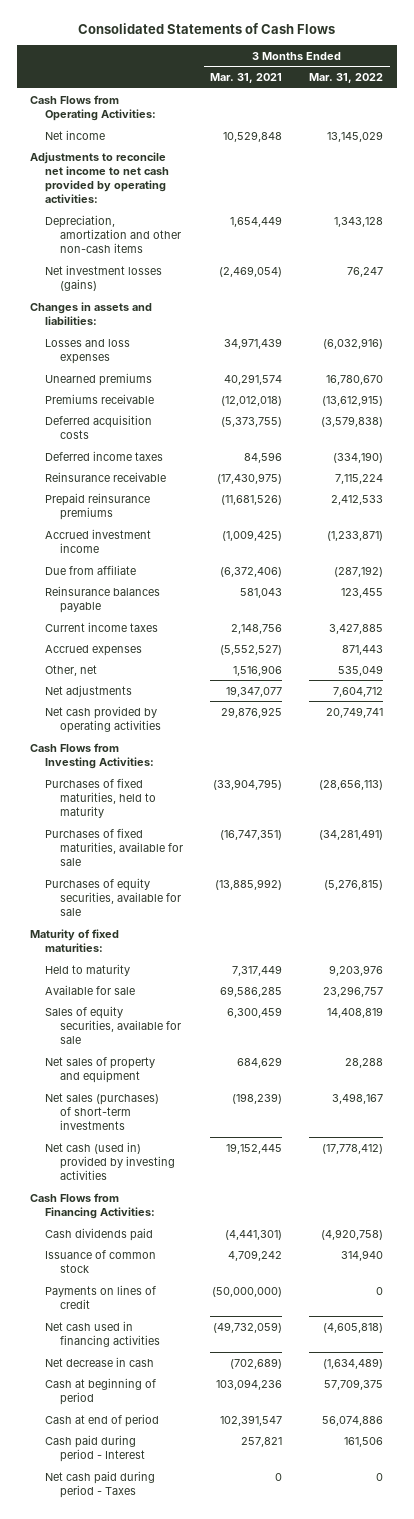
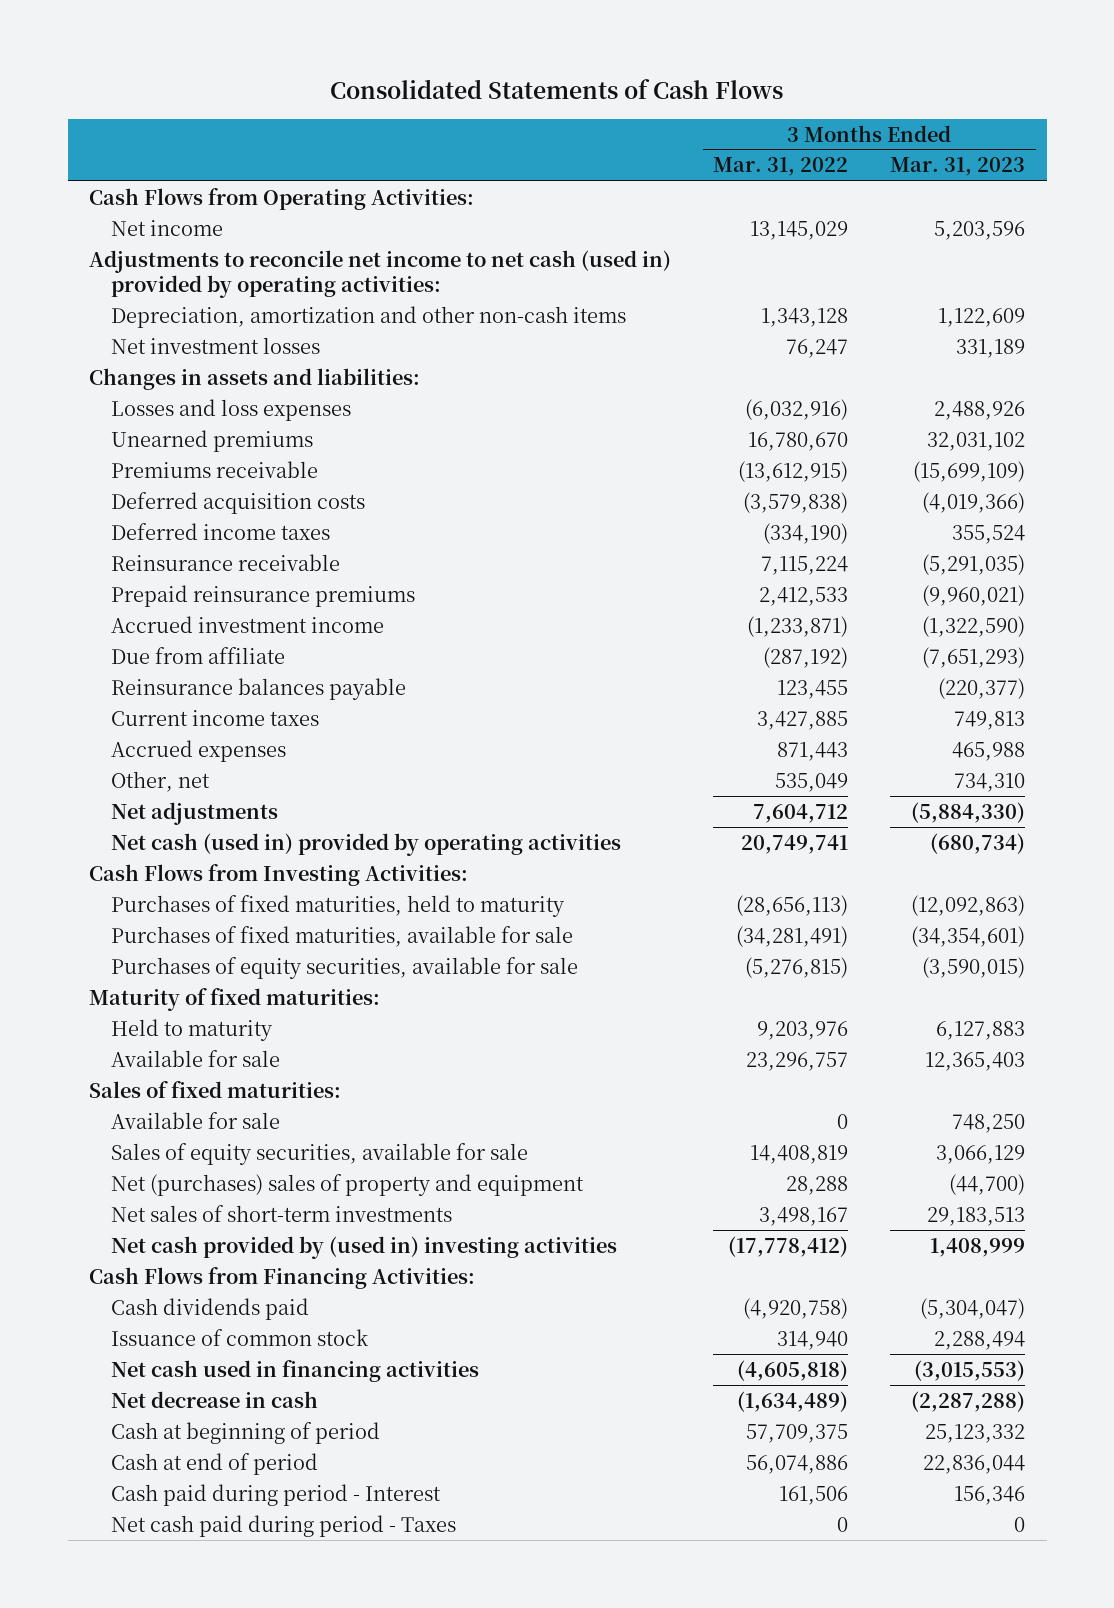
[210,73,283,84] Mar. 31, 2021 -> none
none -> [890,157,1026,177] Mar. 31, 2023
[30,151,170,204] Adjustments to reconcile net income to net cash provided by operating activities: -> [88,249,671,299] Adjustments to reconcile net income to net cash (used in) provided by operating activities:
[45,264,163,291] Net investment losses (gains) -> [110,336,320,354] Net investment losses
[45,705,162,733] Net cash provided by operating activities -> [110,832,621,856] Net cash (used in) provided by operating activities
none -> [88,1080,341,1098] Sales of fixed maturities:
none -> [110,1111,280,1129] Available for sale
[45,1056,156,1083] Net sales of property and equipment -> [110,1173,584,1196] Net (purchases) sales of property and equipment
[45,1092,160,1131] Net sales (purchases) of short-term investments -> [110,1204,452,1222] Net sales of short-term investments
[45,1141,176,1181] Net cash (used in) provided by investing activities -> [110,1235,617,1259] Net cash provided by (used in) investing activities
[45,1284,157,1309] Payments on lines of credit -> none

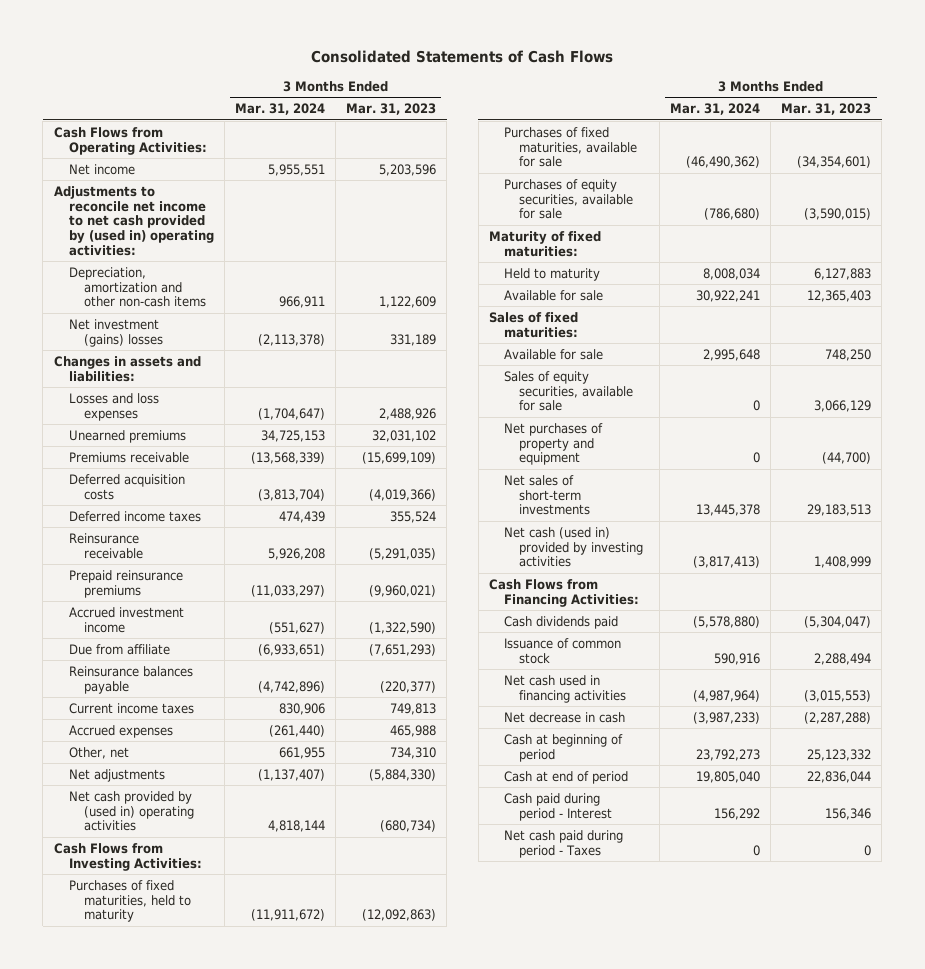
[713,157,849,177] Mar. 31, 2022 -> none
none -> [234,103,325,116] Mar. 31, 2024
[88,249,671,299] Adjustments to reconcile net income to net cash (used in) provided by operating activities: -> [53,185,214,256] Adjustments to reconcile net income to net cash provided by (used in) operating activities:
[110,336,320,354] Net investment losses -> [68,318,164,347] Net investment (gains) losses
[110,832,621,856] Net cash (used in) provided by operating activities -> [68,790,195,832] Net cash provided by (used in) operating activities
[110,1173,584,1196] Net (purchases) sales of property and equipment -> [503,422,603,466] Net purchases of property and equipment
[110,1235,617,1259] Net cash provided by (used in) investing activities -> [503,526,644,568] Net cash (used in) provided by investing activities

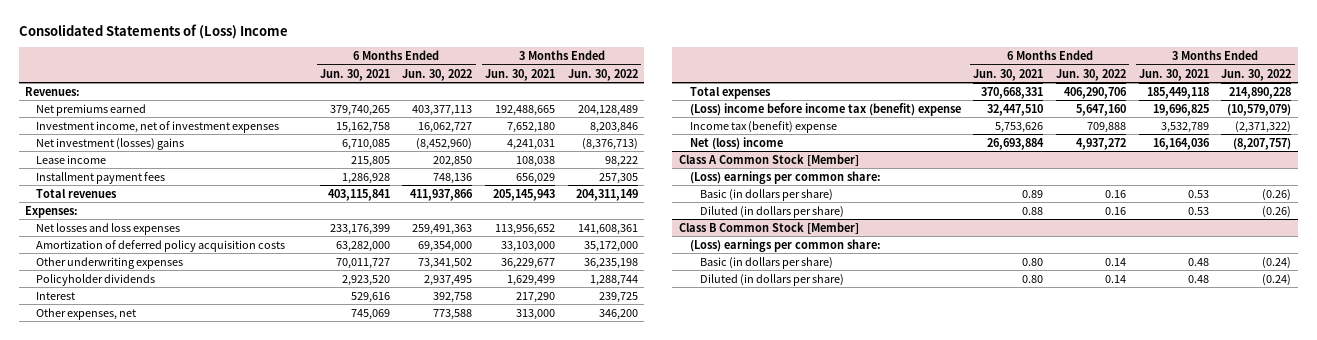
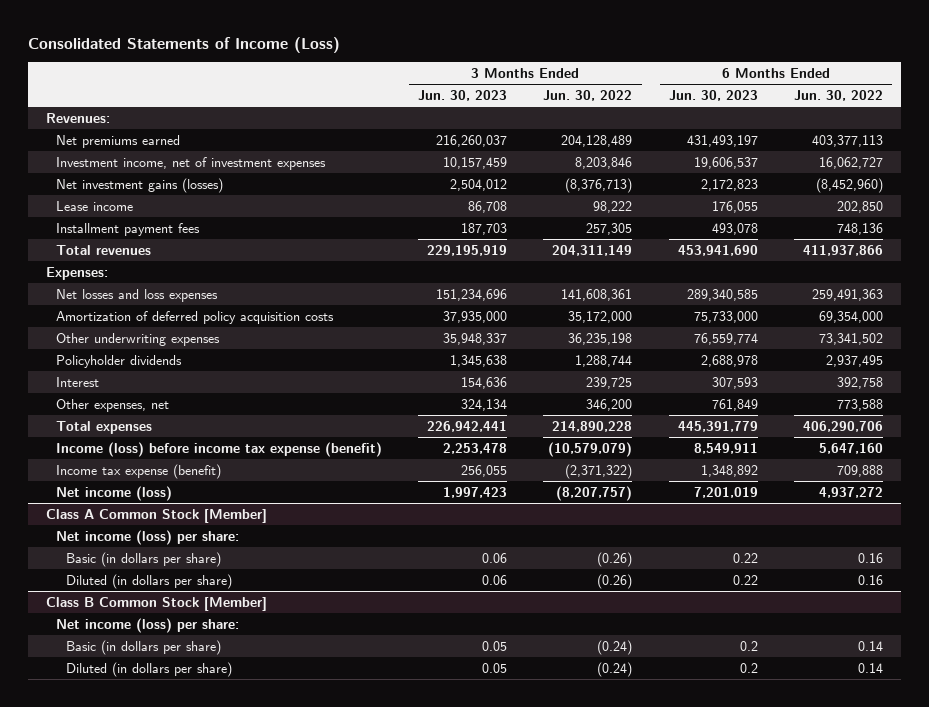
[18,24,288,40] Consolidated Statements of (Loss) Income -> [27,36,340,53] Consolidated Statements of Income (Loss)
[319,68,390,81] Jun. 30, 2021 -> none
[485,68,556,81] Jun. 30, 2021 -> none
none -> [418,90,508,102] Jun. 30, 2023
none -> [668,90,758,102] Jun. 30, 2023
[36,137,185,150] Net investment (losses) gains -> [55,177,223,193] Net investment gains (losses)
[689,102,961,116] (Loss) income before income tax (benefit) expense -> [55,441,382,457] Income (loss) before income tax expense (benefit)
[689,120,837,133] Income tax (benefit) expense -> [55,463,221,479] Income tax expense (benefit)
[689,136,783,150] Net (loss) income -> [55,485,172,501] Net income (loss)
[689,170,881,184] (Loss) earnings per common share: -> [55,529,239,545] Net income (loss) per share:
[689,238,881,252] (Loss) earnings per common share: -> [55,617,239,633] Net income (loss) per share:

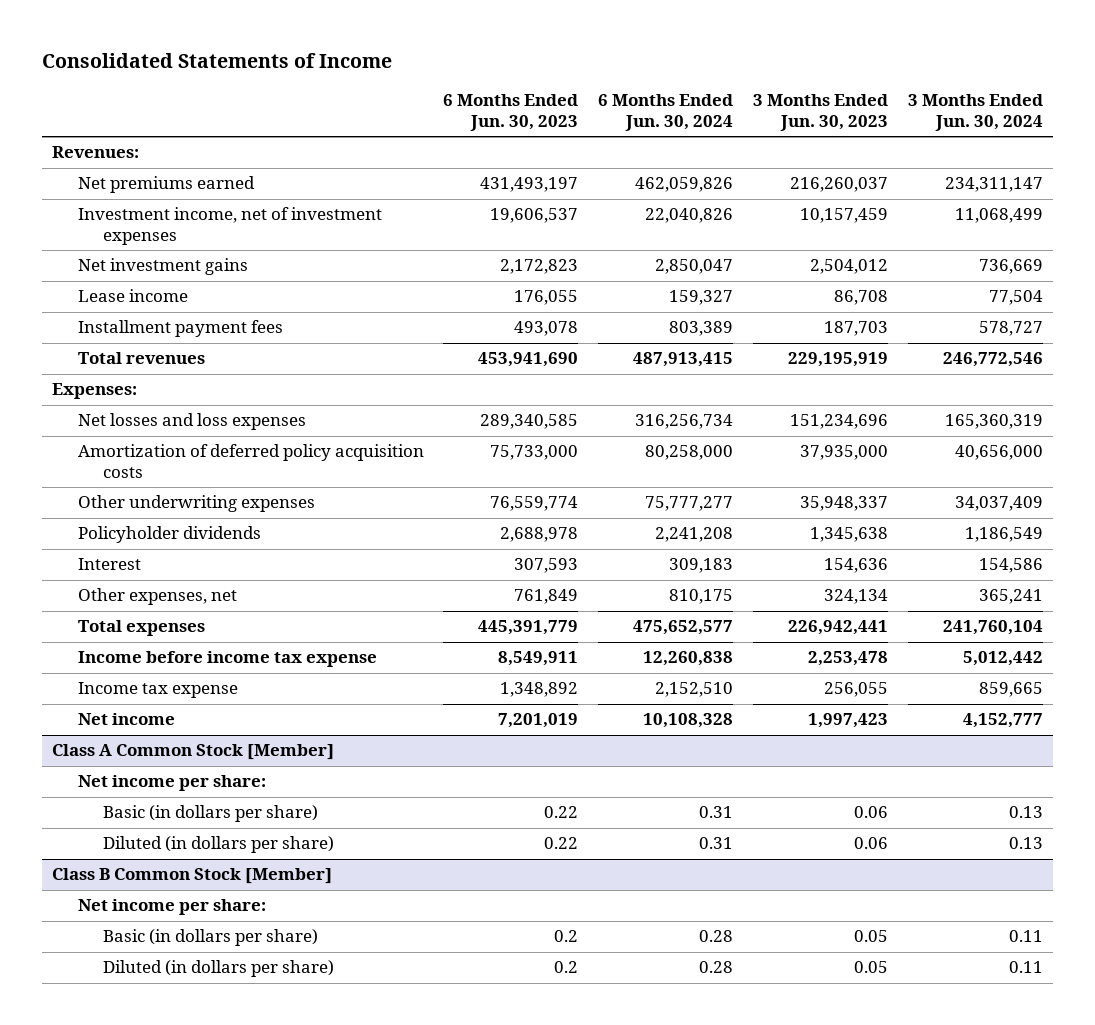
[27,36,340,53] Consolidated Statements of Income (Loss) -> [42,53,393,69] Consolidated Statements of Income
[543,90,633,102] Jun. 30, 2022 -> none
[794,90,884,102] Jun. 30, 2022 -> none
none -> [598,94,734,131] 6 Months Ended Jun. 30, 2024
none -> [907,94,1043,131] 3 Months Ended Jun. 30, 2024
[55,177,223,193] Net investment gains (losses) -> [77,258,248,276] Net investment gains
[55,441,382,457] Income (loss) before income tax expense (benefit) -> [77,651,377,668] Income before income tax expense
[55,463,221,479] Income tax expense (benefit) -> [77,682,238,699] Income tax expense
[55,485,172,501] Net income (loss) -> [77,713,175,726] Net income
[55,529,239,545] Net income (loss) per share: -> [77,775,266,792] Net income per share:
[55,617,239,633] Net income (loss) per share: -> [77,899,266,916] Net income per share:

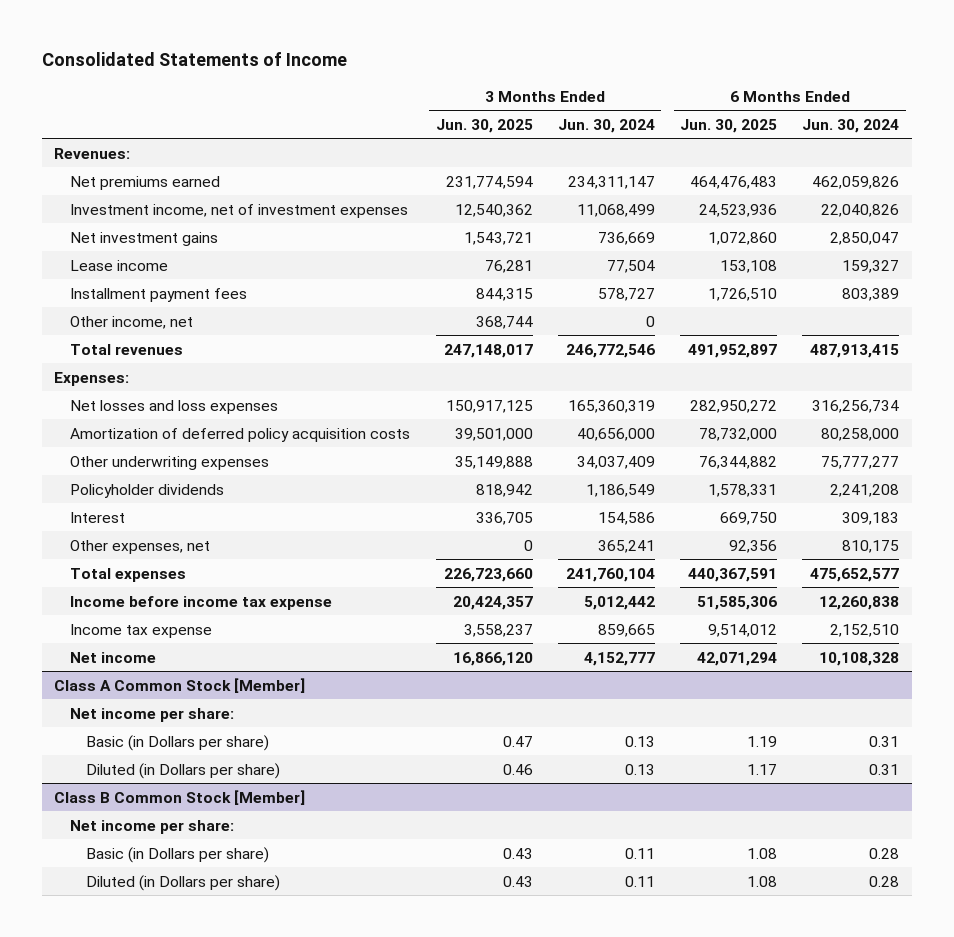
[443,94,579,131] 6 Months Ended Jun. 30, 2023 -> none
[753,94,889,131] 3 Months Ended Jun. 30, 2023 -> none
none -> [435,118,533,133] Jun. 30, 2025
none -> [680,118,778,133] Jun. 30, 2025
none -> [70,315,194,329] Other income, net
[103,805,319,823] Basic (in dollars per share) -> [86,734,270,751] Basic (in Dollars per share)
[103,836,335,854] Diluted (in dollars per share) -> [86,762,281,779] Diluted (in Dollars per share)
[103,929,319,947] Basic (in dollars per share) -> [86,846,270,863] Basic (in Dollars per share)
[103,960,335,978] Diluted (in dollars per share) -> [86,874,281,891] Diluted (in Dollars per share)

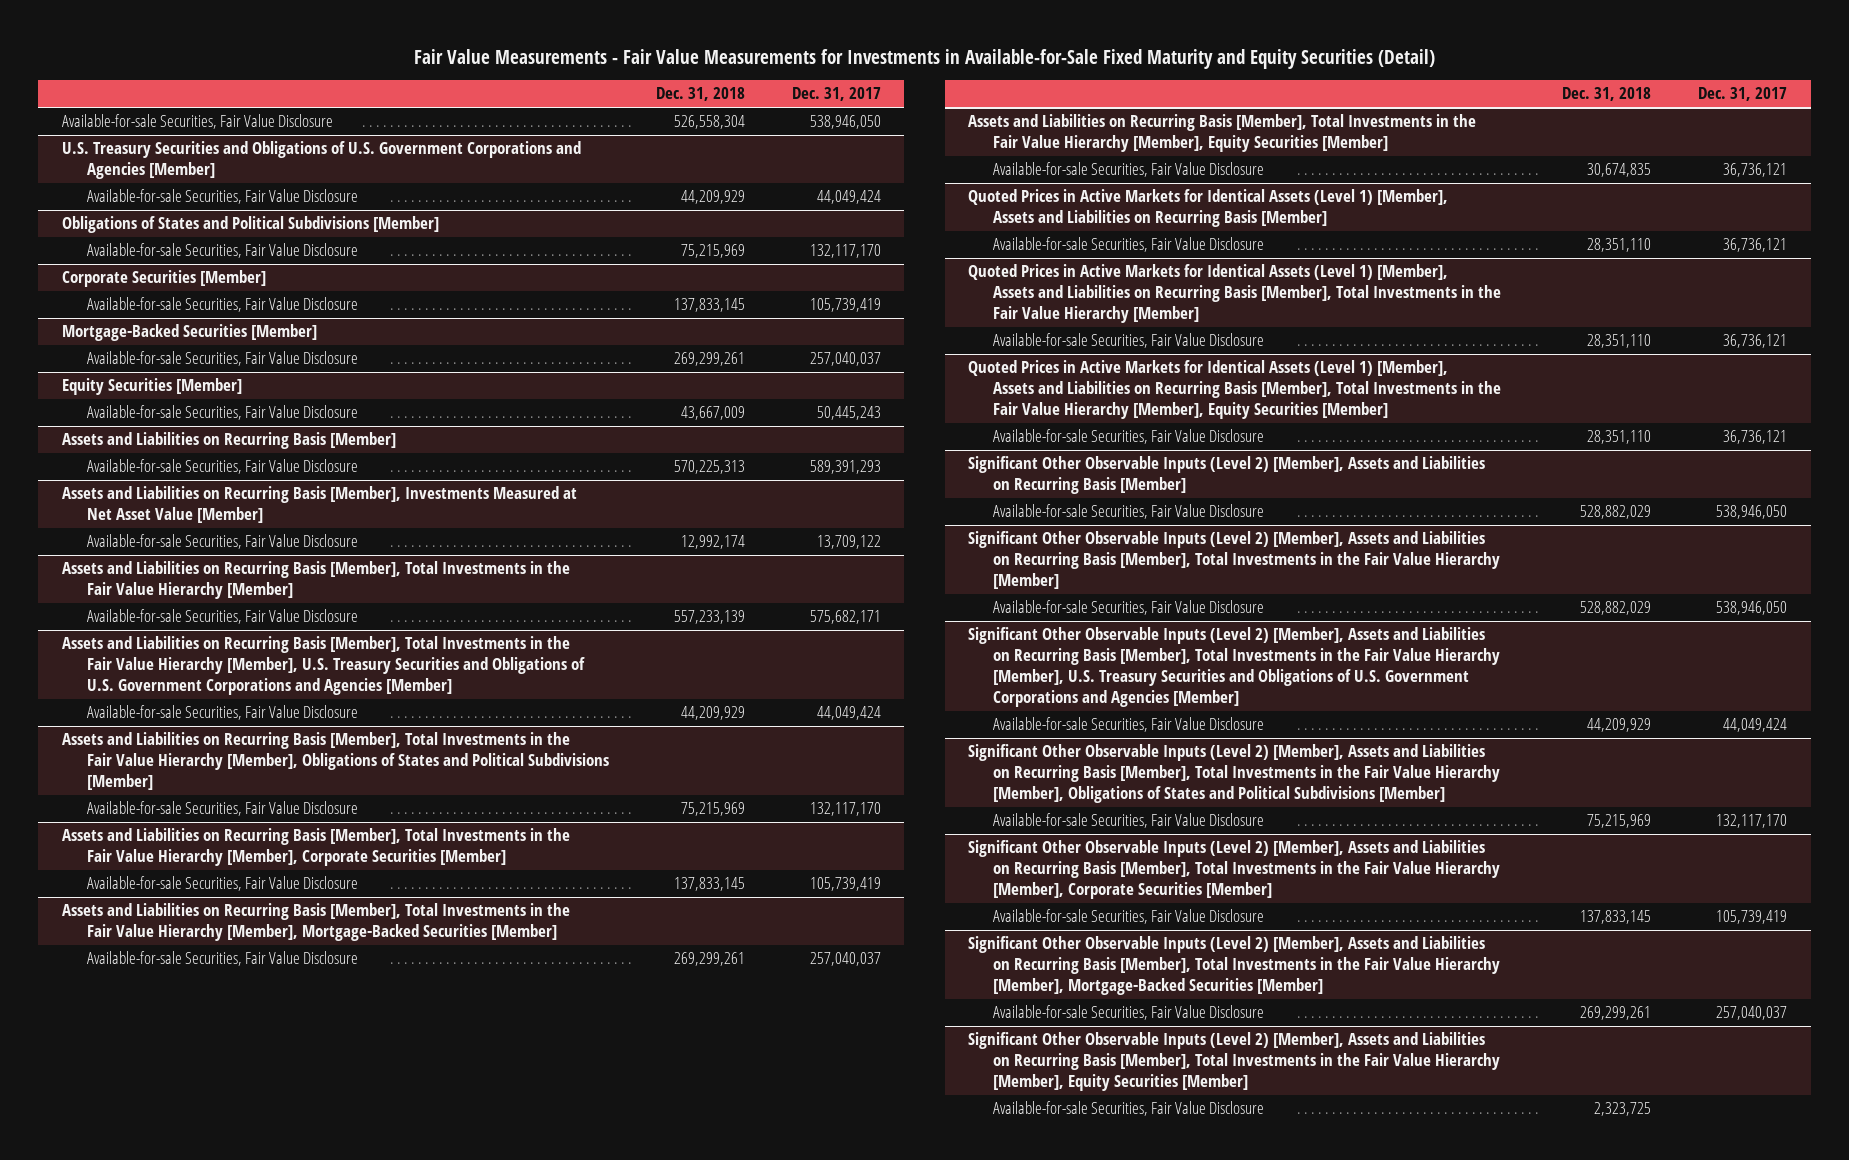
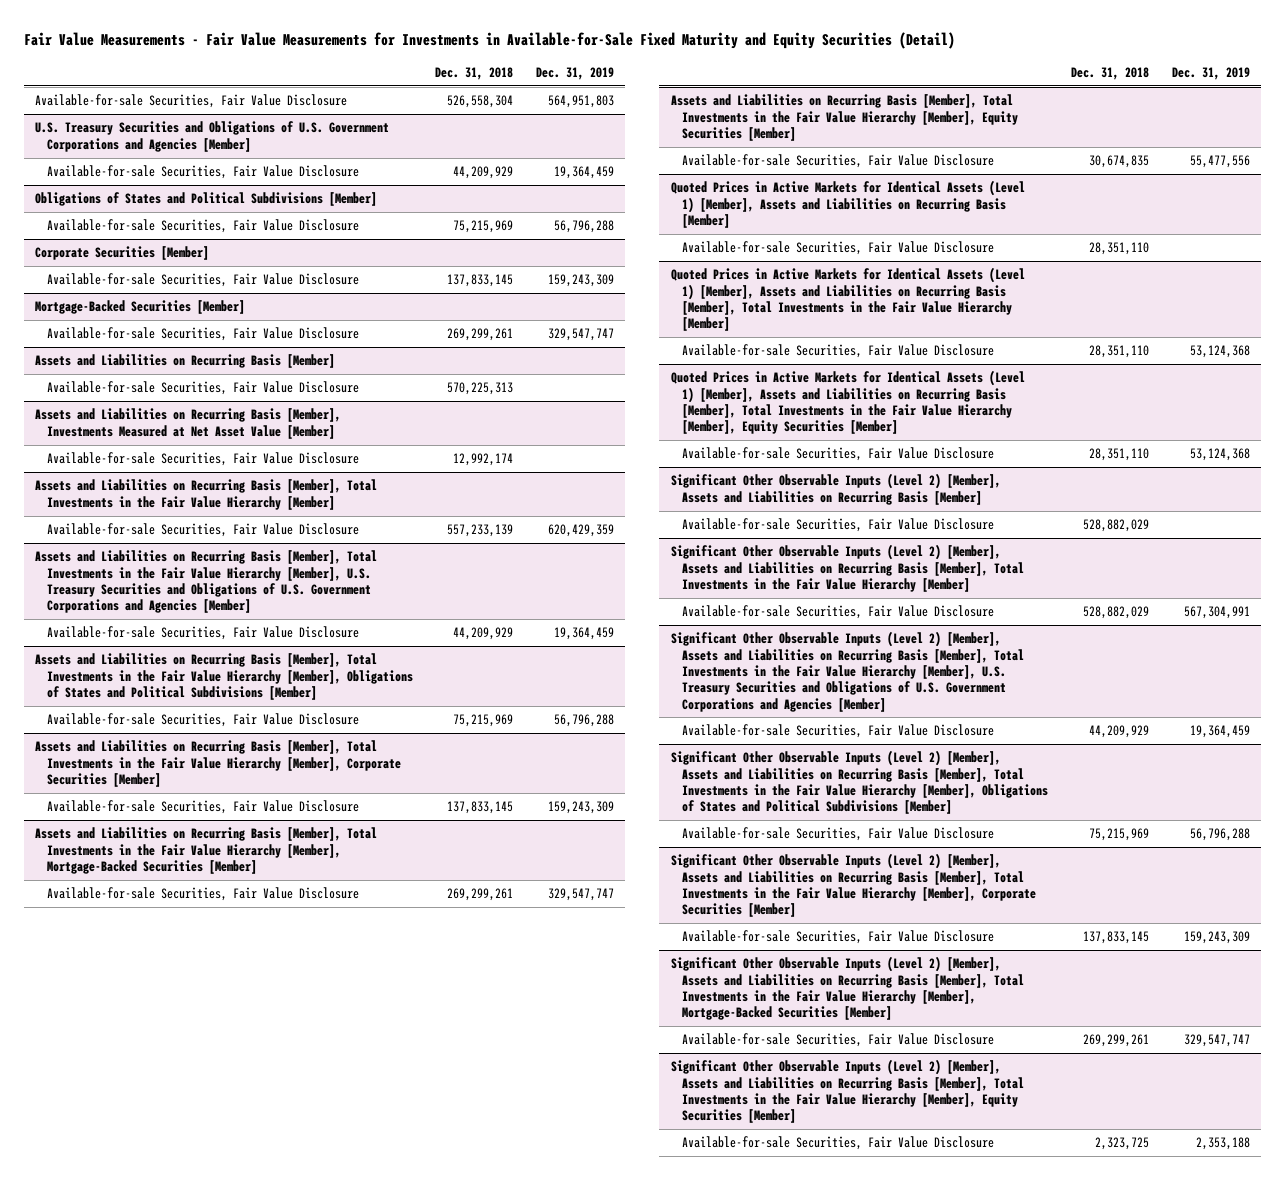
[791,87,881,102] Dec. 31, 2017 -> none
none -> [535,66,614,80] Dec. 31, 2019
[61,378,242,396] Equity Securities [Member] -> none
[86,405,358,421] Available-for-sale Securities, Fair Value Disclosure -> none

